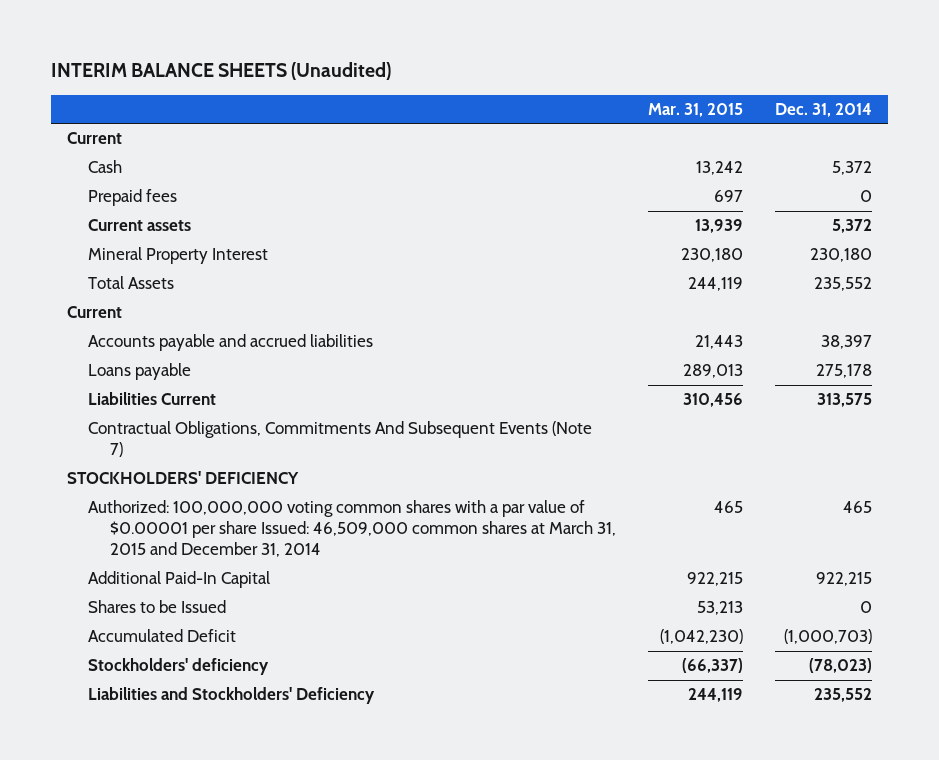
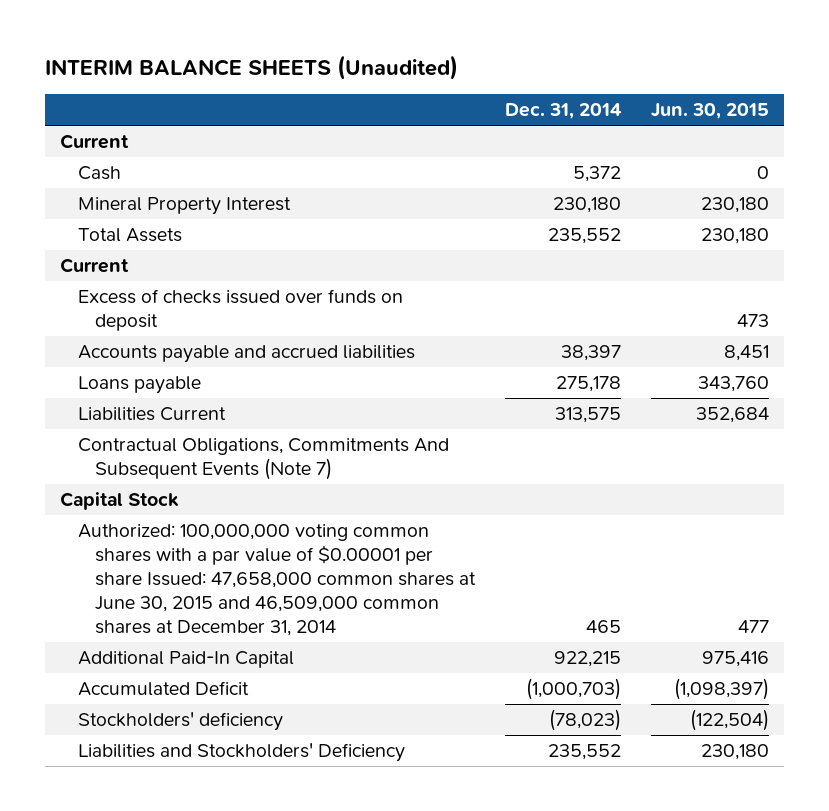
[647,102,743,117] Mar. 31, 2015 -> none
none -> [651,103,770,120] Jun. 30, 2015
[88,189,178,207] Prepaid fees -> none
[88,219,192,232] Current assets -> none
none -> [77,288,403,332] Excess of checks issued over funds on deposit
[67,471,300,485] STOCKHOLDERS' DEFICIENCY -> none
none -> [60,491,180,510] Capital Stock
[88,500,616,558] Authorized: 100,000,000 voting common shares with a par value of $0.00001 per share Issued: 46,509,000 common shares at March 31, 2015 and December 31, 2014 -> [77,523,477,637] Authorized: 100,000,000 voting common shares with a par value of $0.00001 per share Issued: 47,658,000 common shares at June 30, 2015 and 46,509,000 common shares at December 31, 2014
[88,600,227,614] Shares to be Issued -> none

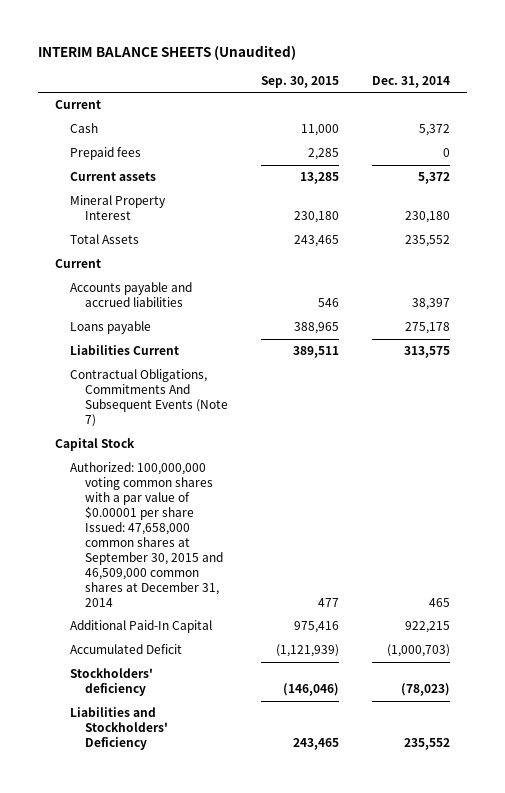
[651,103,770,120] Jun. 30, 2015 -> none
none -> [261,75,340,88] Sep. 30, 2015
none -> [69,147,141,161] Prepaid fees
none -> [69,172,156,182] Current assets
[77,288,403,332] Excess of checks issued over funds on deposit -> none
[77,523,477,637] Authorized: 100,000,000 voting common shares with a par value of $0.00001 per share Issued: 47,658,000 common shares at June 30, 2015 and 46,509,000 common shares at December 31, 2014 -> [69,462,224,607] Authorized: 100,000,000 voting common shares with a par value of $0.00001 per share Issued: 47,658,000 common shares at September 30, 2015 and 46,509,000 common shares at December 31, 2014

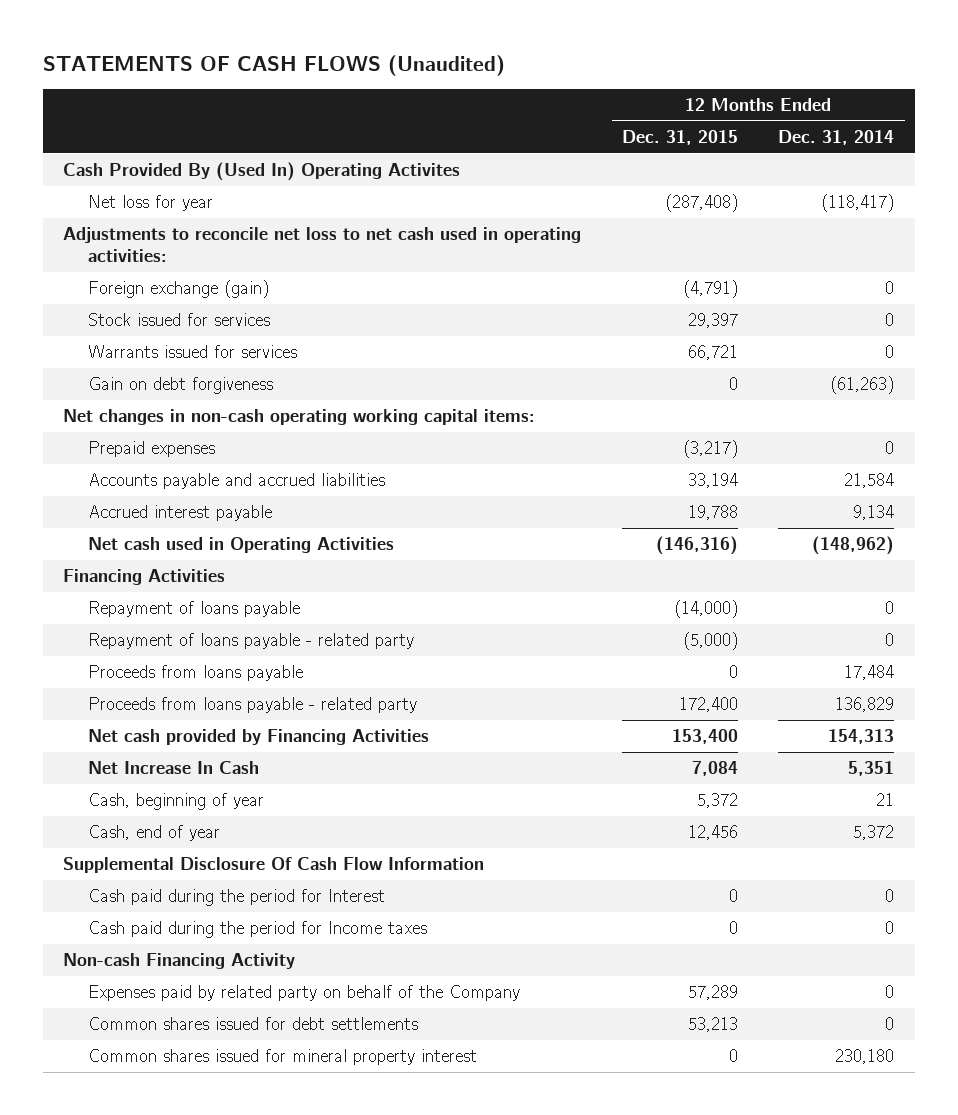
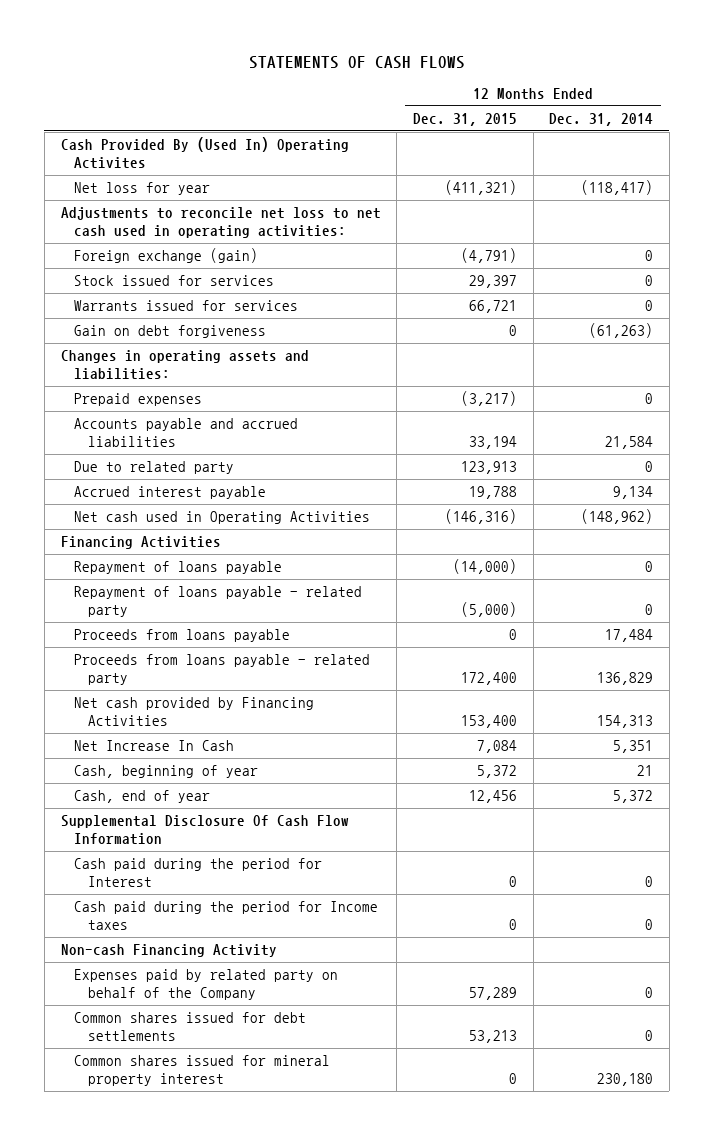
[43,55,506,77] STATEMENTS OF CASH FLOWS (Unaudited) -> [248,55,465,69] STATEMENTS OF CASH FLOWS
[664,194,738,213] (287,408) -> [444,180,517,196] (411,321)
[63,409,536,426] Net changes in non-cash operating working capital items: -> [60,350,309,381] Changes in operating assets and liabilities:
none -> [74,461,235,475] Due to related party

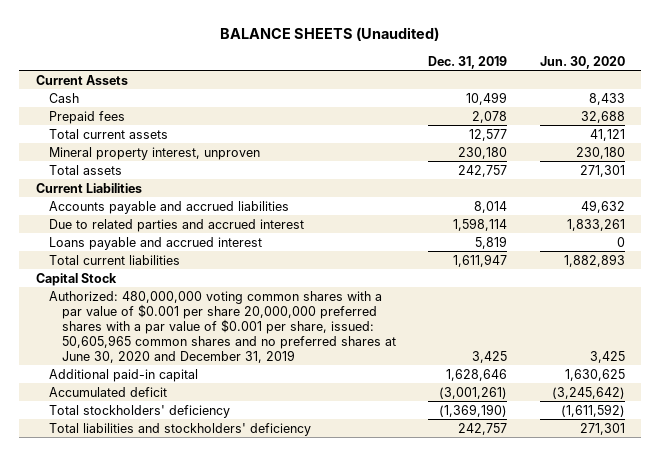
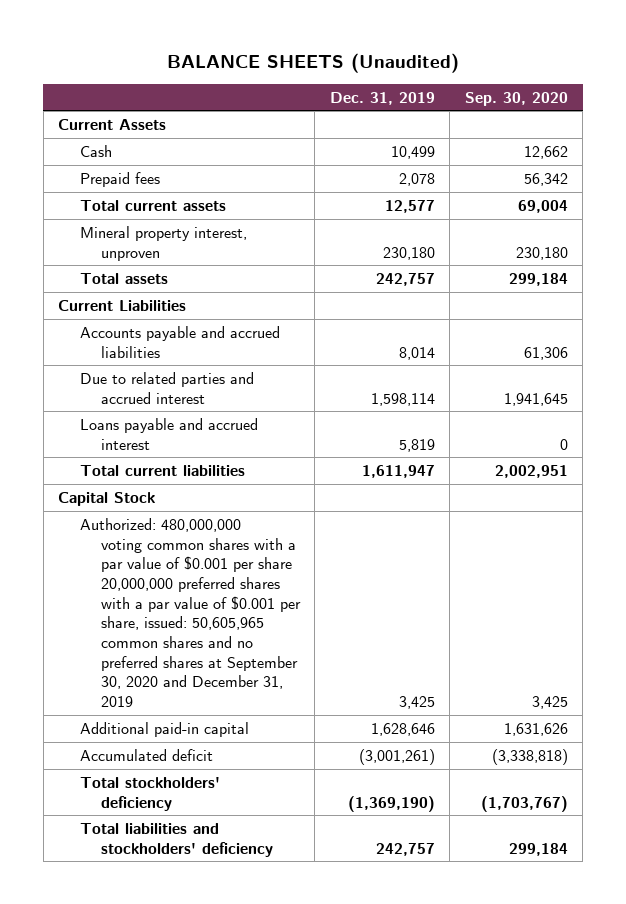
[540,55,626,69] Jun. 30, 2020 -> none
none -> [464,91,568,106] Sep. 30, 2020
[48,290,396,363] Authorized: 480,000,000 voting common shares with a par value of $0.001 per share 20,000,000 preferred shares with a par value of $0.001 per share, issued: 50,605,965 common shares and no preferred shares at June 30, 2020 and December 31, 2019 -> [79,517,301,707] Authorized: 480,000,000 voting common shares with a par value of $0.001 per share 20,000,000 preferred shares with a par value of $0.001 per share, issued: 50,605,965 common shares and no preferred shares at September 30, 2020 and December 31, 2019

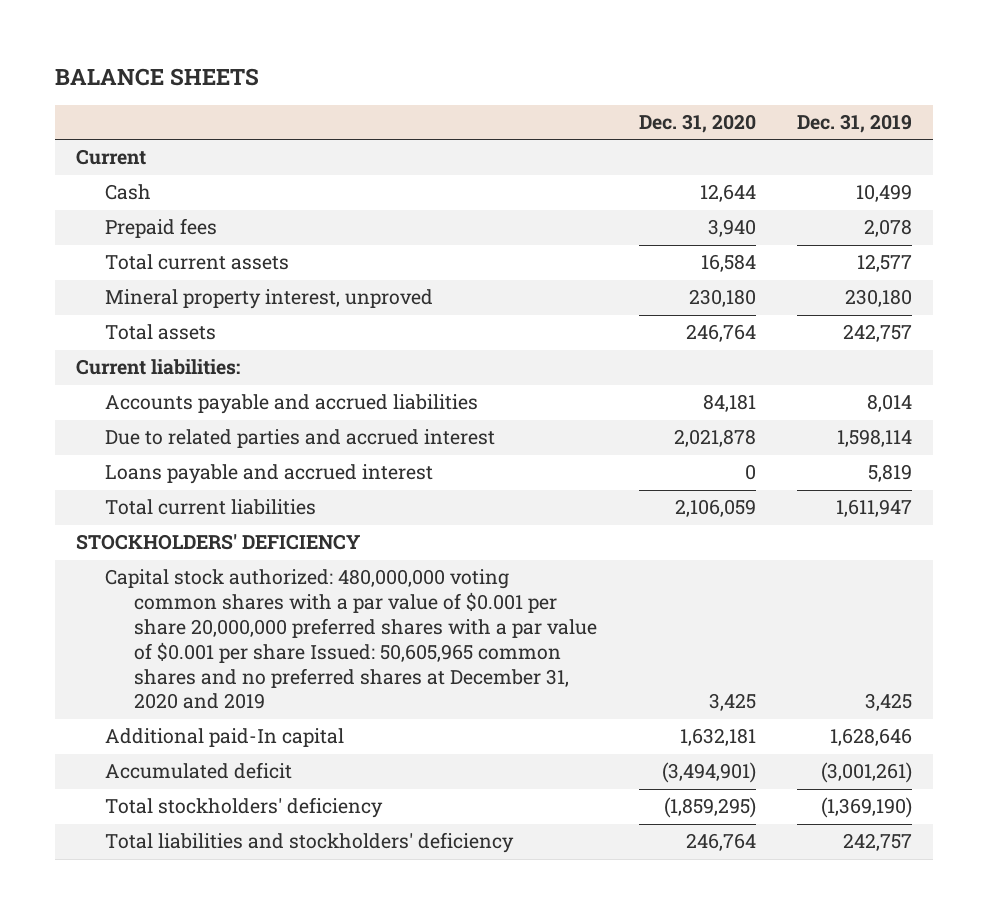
[166,52,459,73] BALANCE SHEETS (Unaudited) -> [55,68,260,87] BALANCE SHEETS
[464,91,568,106] Sep. 30, 2020 -> none
none -> [638,113,756,133] Dec. 31, 2020
[58,118,167,130] Current Assets -> [75,149,146,166] Current
[79,225,247,261] Mineral property interest, unproven -> [104,289,433,310] Mineral property interest, unproved
[58,299,187,311] Current Liabilities -> [75,359,240,376] Current liabilities:
[58,491,156,506] Capital Stock -> none
none -> [75,534,360,551] STOCKHOLDERS' DEFICIENCY
[79,517,301,707] Authorized: 480,000,000 voting common shares with a par value of $0.001 per share 20,000,000 preferred shares with a par value of $0.001 per share, issued: 50,605,965 common shares and no preferred shares at September 30, 2020 and December 31, 2019 -> [104,569,598,710] Capital stock authorized: 480,000,000 voting common shares with a par value of $0.001 per share 20,000,000 preferred shares with a par value of $0.001 per share Issued: 50,605,965 common shares and no preferred shares at December 31, 2020 and 2019
[79,721,249,737] Additional paid-in capital -> [104,728,344,748] Additional paid-In capital

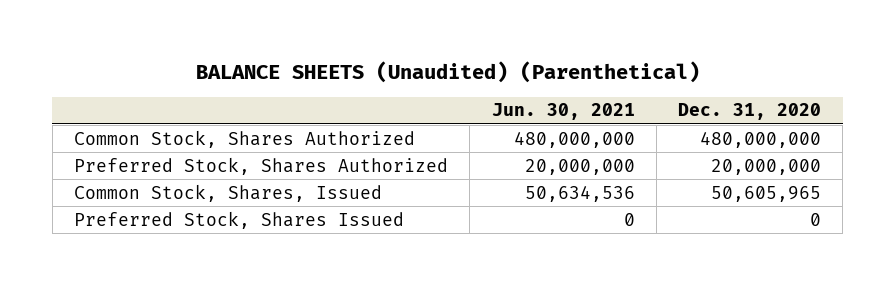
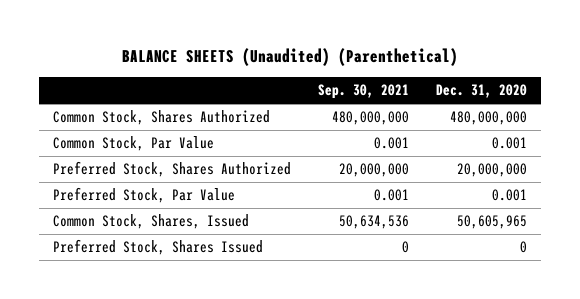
[491,103,635,121] Jun. 30, 2021 -> none
none -> [318,84,410,100] Sep. 30, 2021
none -> [52,136,214,152] Common Stock, Par Value
none -> [52,187,235,204] Preferred Stock, Par Value

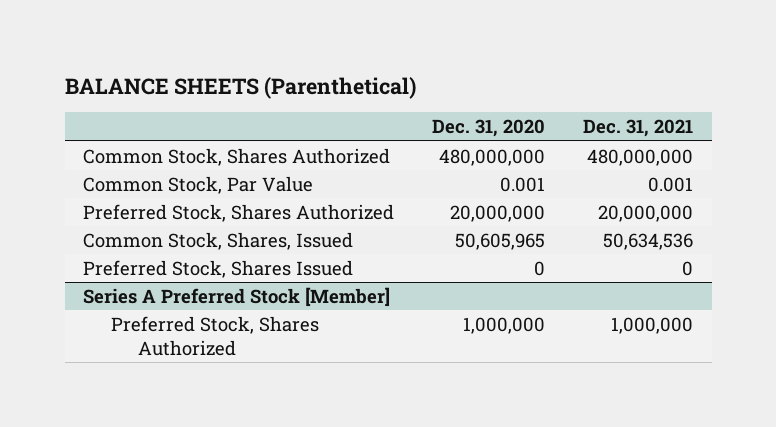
[122,48,459,67] BALANCE SHEETS (Unaudited) (Parenthetical) -> [64,76,416,99] BALANCE SHEETS (Parenthetical)
[318,84,410,100] Sep. 30, 2021 -> none
none -> [582,119,693,138] Dec. 31, 2021
[52,187,235,204] Preferred Stock, Par Value -> none
none -> [83,286,391,307] Series A Preferred Stock [Member]
none -> [110,315,319,356] Preferred Stock, Shares Authorized

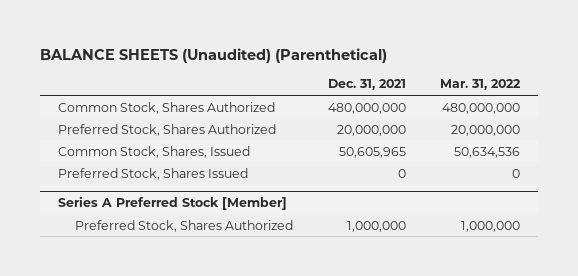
[64,76,416,99] BALANCE SHEETS (Parenthetical) -> [40,48,388,64] BALANCE SHEETS (Unaudited) (Parenthetical)
[432,119,546,138] Dec. 31, 2020 -> none
none -> [440,79,522,91] Mar. 31, 2022
[83,175,314,194] Common Stock, Par Value -> none
[602,232,693,250] 50,634,536 -> [338,146,406,158] 50,605,965

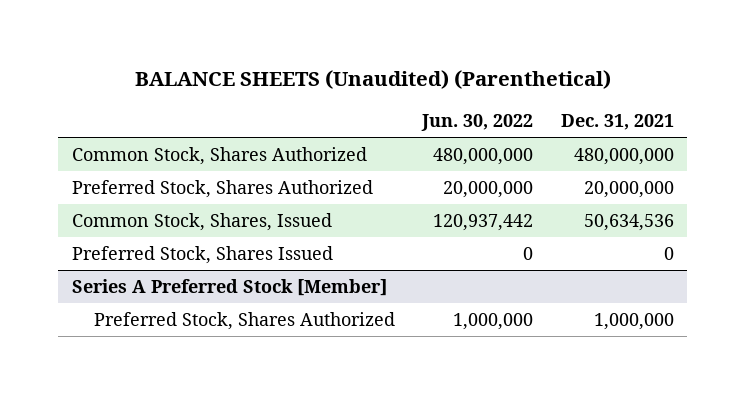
[440,79,522,91] Mar. 31, 2022 -> none
none -> [421,114,534,132] Jun. 30, 2022
[338,146,406,158] 50,605,965 -> [583,214,674,232] 50,634,536

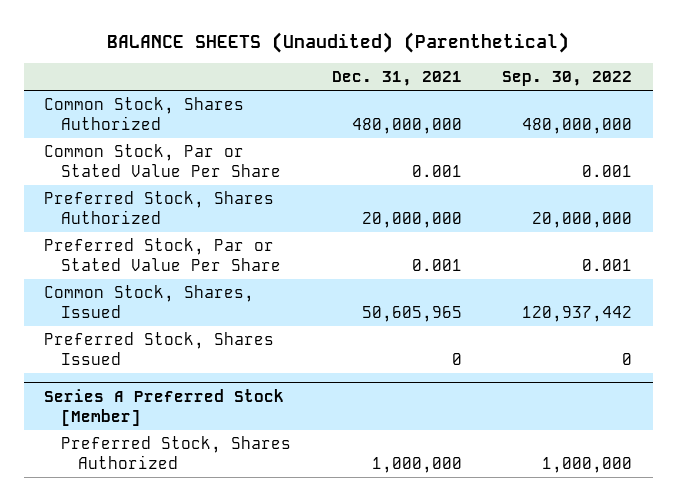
[421,114,534,132] Jun. 30, 2022 -> none
none -> [502,71,633,87] Sep. 30, 2022
none -> [44,143,282,177] Common Stock, Par or Stated Value Per Share
none -> [44,237,282,271] Preferred Stock, Par or Stated Value Per Share
[583,214,674,232] 50,634,536 -> [361,305,462,322] 50,605,965

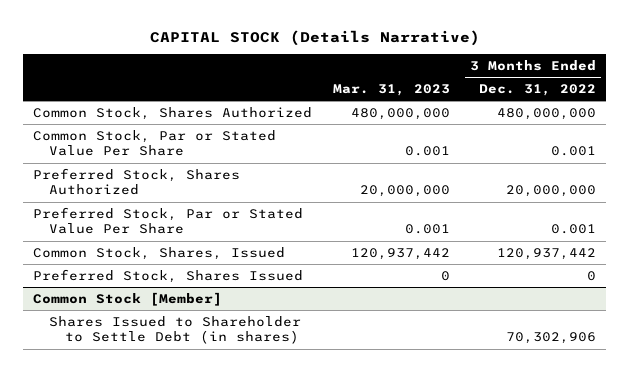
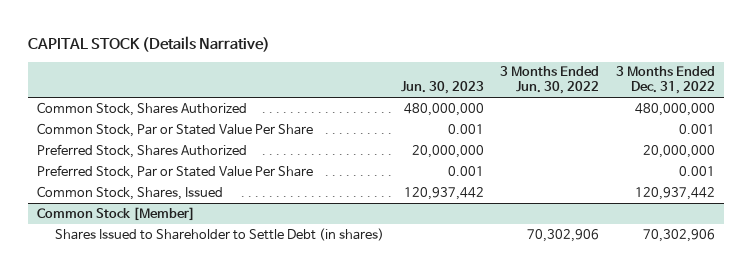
[332,84,450,97] Mar. 31, 2023 -> none
none -> [400,81,484,95] Jun. 30, 2023
none -> [500,66,600,95] 3 Months Ended Jun. 30, 2022
[33,268,304,283] Preferred Stock, Shares Issued -> none

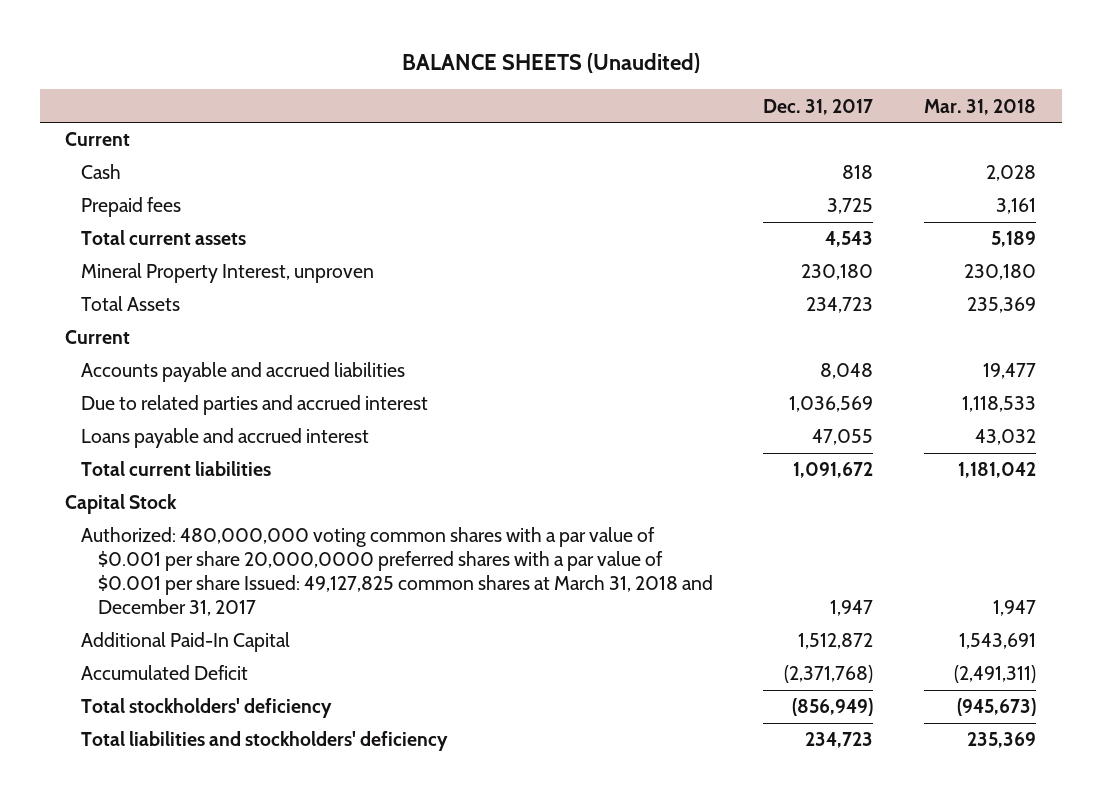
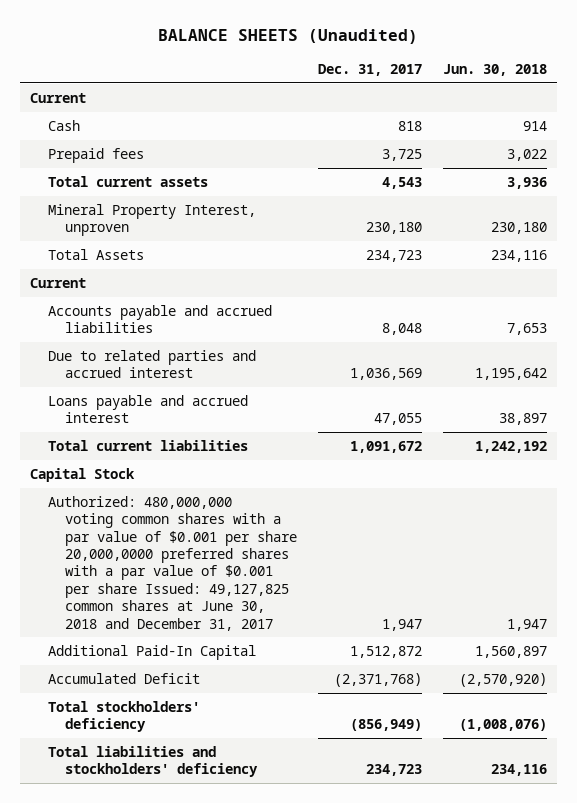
[924,98,1037,115] Mar. 31, 2018 -> none
none -> [442,63,547,76] Jun. 30, 2018
[81,527,713,616] Authorized: 480,000,000 voting common shares with a par value of $0.001 per share 20,000,0000 preferred shares with a par value of $0.001 per share Issued: 49,127,825 common shares at March 31, 2018 and December 31, 2017 -> [47,495,298,631] Authorized: 480,000,000 voting common shares with a par value of $0.001 per share 20,000,0000 preferred shares with a par value of $0.001 per share Issued: 49,127,825 common shares at June 30, 2018 and December 31, 2017

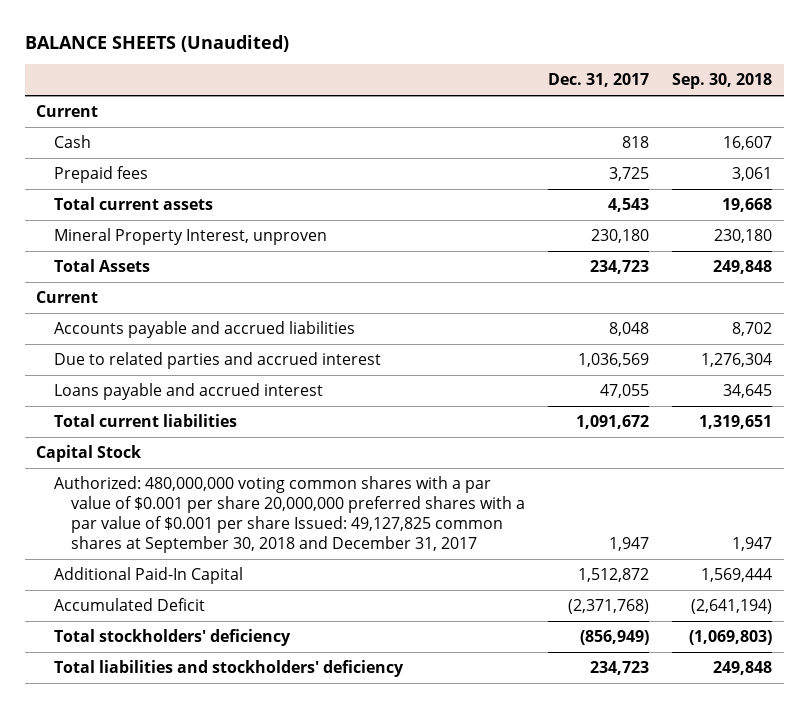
[442,63,547,76] Jun. 30, 2018 -> none
none -> [672,73,773,90] Sep. 30, 2018
[47,495,298,631] Authorized: 480,000,000 voting common shares with a par value of $0.001 per share 20,000,0000 preferred shares with a par value of $0.001 per share Issued: 49,127,825 common shares at June 30, 2018 and December 31, 2017 -> [53,475,526,553] Authorized: 480,000,000 voting common shares with a par value of $0.001 per share 20,000,000 preferred shares with a par value of $0.001 per share Issued: 49,127,825 common shares at September 30, 2018 and December 31, 2017

